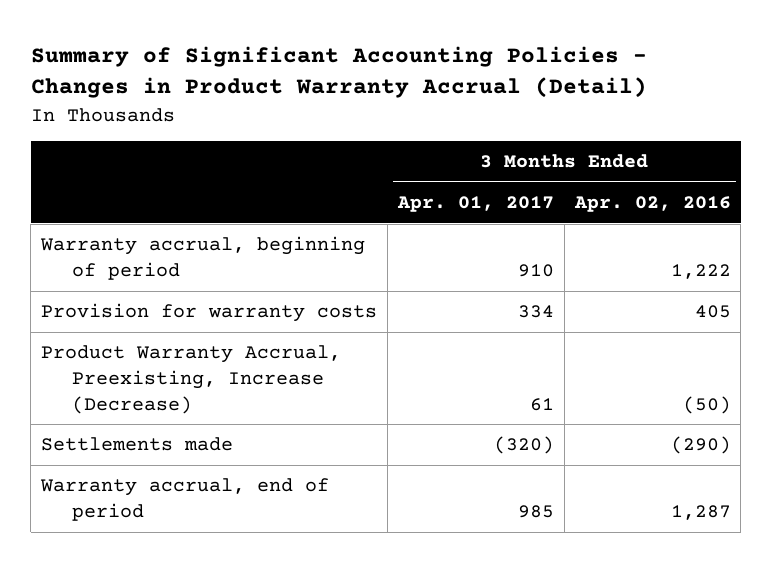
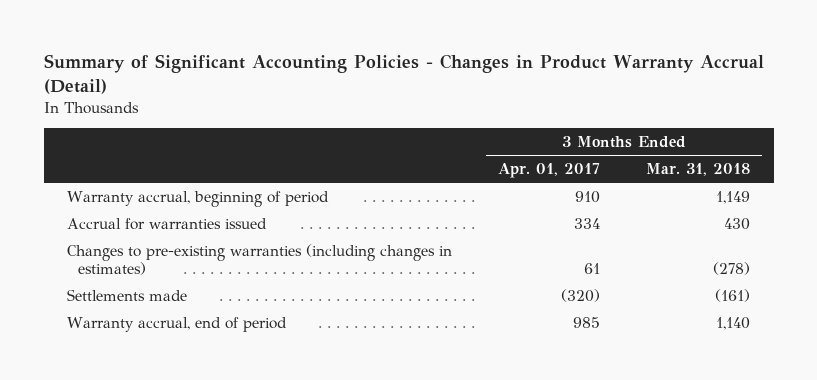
[573,196,731,213] Apr. 02, 2016 -> none
none -> [646,163,751,177] Mar. 31, 2018
[41,303,378,323] Provision for warranty costs -> [66,217,267,230] Accrual for warranties issued
[41,345,342,414] Product Warranty Accrual, Preexisting, Increase (Decrease) -> [66,243,452,276] Changes to pre-existing warranties (including changes in estimates)

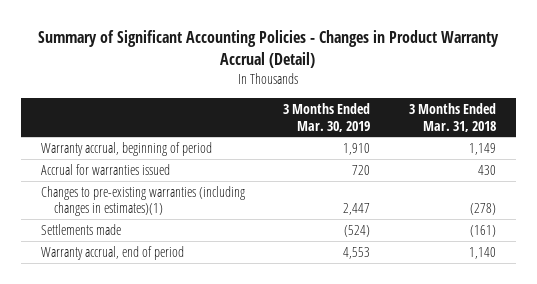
[498,163,601,179] Apr. 01, 2017 -> none
none -> [283,103,371,132] 3 Months Ended Mar. 30, 2019
[66,243,452,276] Changes to pre-existing warranties (including changes in estimates) -> [40,185,245,217] Changes to pre-existing warranties (including changes in estimates)(1)

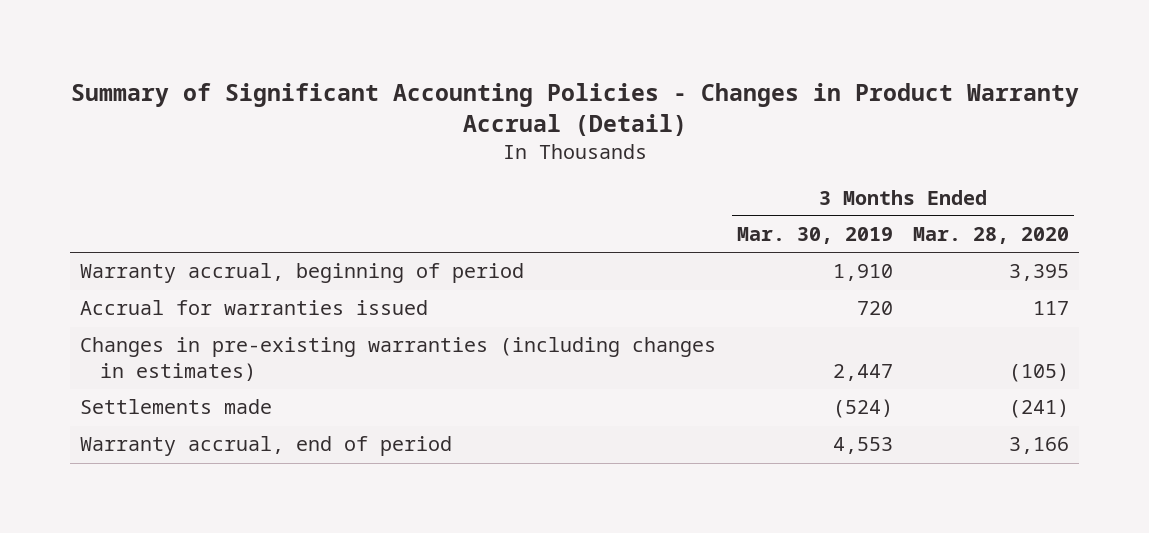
[409,103,497,132] 3 Months Ended Mar. 31, 2018 -> none
none -> [913,227,1070,245] Mar. 28, 2020
[40,185,245,217] Changes to pre-existing warranties (including changes in estimates)(1) -> [80,337,717,382] Changes in pre-existing warranties (including changes in estimates)

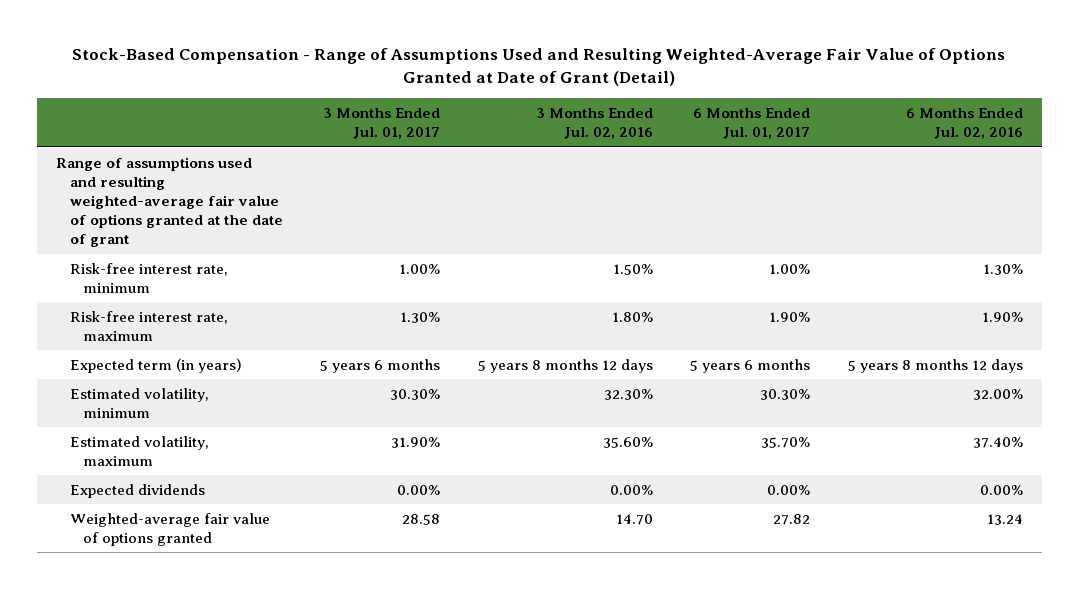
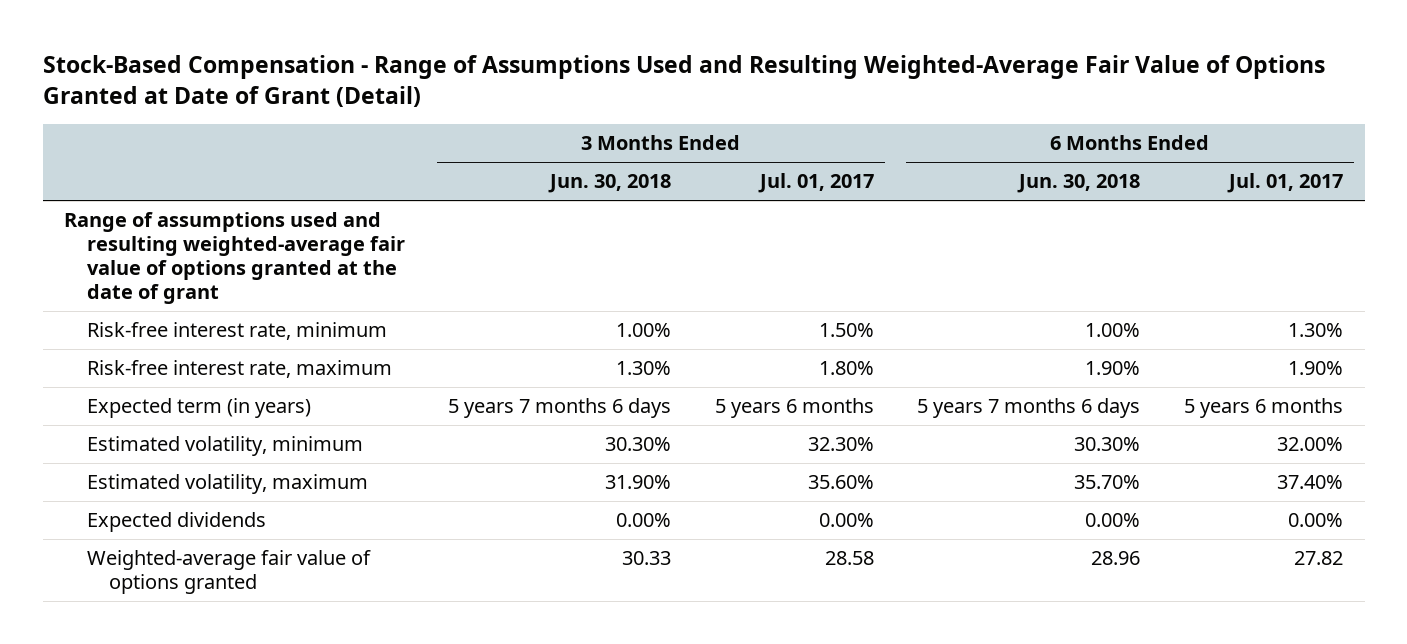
[535,107,653,139] 3 Months Ended Jul. 02, 2016 -> none
[905,107,1023,139] 6 Months Ended Jul. 02, 2016 -> none
none -> [548,174,672,194] Jun. 30, 2018
none -> [1017,174,1141,194] Jun. 30, 2018
[399,263,441,274] 1.00% -> [818,323,874,338] 1.50%
[769,263,811,274] 1.00% -> [1287,323,1343,338] 1.30%
[400,311,441,323] 1.30% -> [818,361,874,376] 1.80%
[390,388,441,400] 30.30% -> [807,437,874,452] 32.30%
[760,388,811,400] 30.30% -> [1276,437,1343,452] 32.00%
[391,436,441,448] 31.90% -> [807,475,874,490] 35.60%
[761,436,811,448] 35.70% -> [1276,475,1343,490] 37.40%

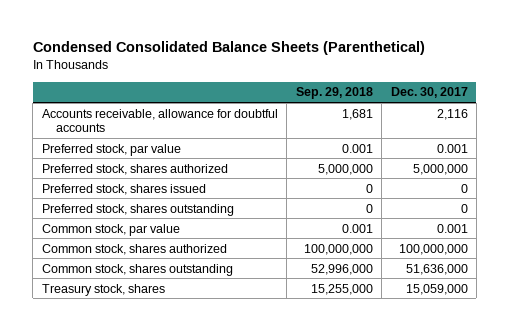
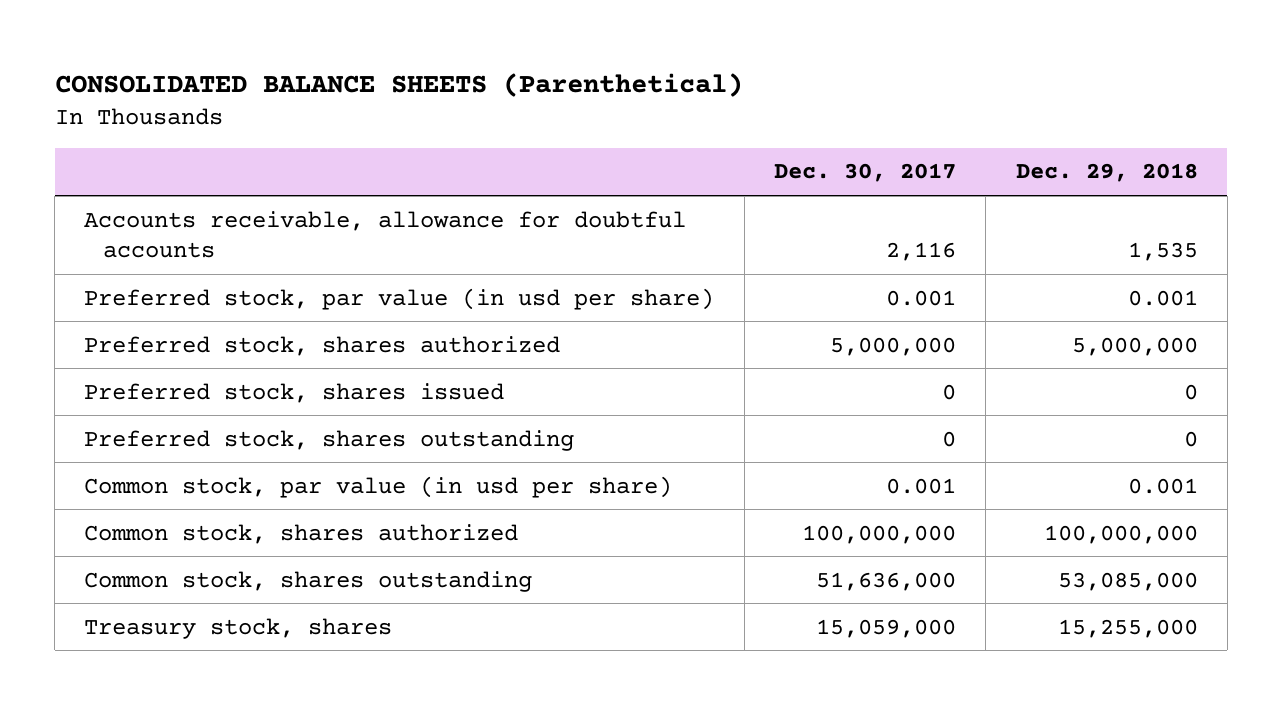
[32,41,425,56] Condensed Consolidated Balance Sheets (Parenthetical) -> [54,72,743,97] CONSOLIDATED BALANCE SHEETS (Parenthetical)
[295,87,373,100] Sep. 29, 2018 -> none
none -> [1015,163,1198,183] Dec. 29, 2018
[41,143,181,156] Preferred stock, par value -> [84,287,715,310] Preferred stock, par value (in usd per share)
[41,223,180,236] Common stock, par value -> [84,475,673,498] Common stock, par value (in usd per share)

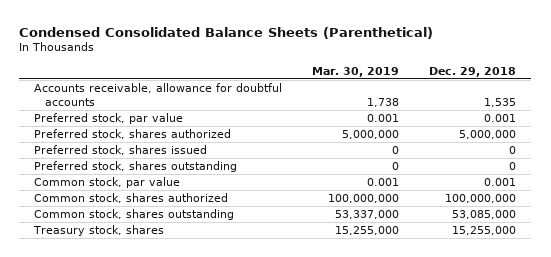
[54,72,743,97] CONSOLIDATED BALANCE SHEETS (Parenthetical) -> [19,26,434,39] Condensed Consolidated Balance Sheets (Parenthetical)
[774,163,957,183] Dec. 30, 2017 -> none
none -> [312,66,400,77] Mar. 30, 2019
[84,287,715,310] Preferred stock, par value (in usd per share) -> [34,113,184,125] Preferred stock, par value
[84,475,673,498] Common stock, par value (in usd per share) -> [34,177,181,189] Common stock, par value

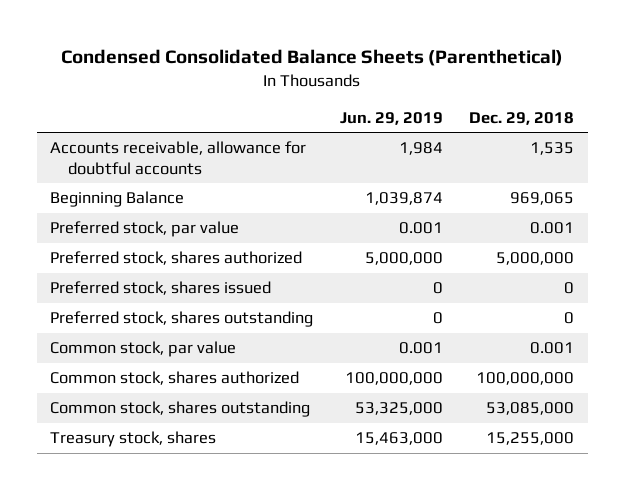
[312,66,400,77] Mar. 30, 2019 -> none
none -> [339,111,443,125] Jun. 29, 2019
none -> [50,191,185,208] Beginning Balance

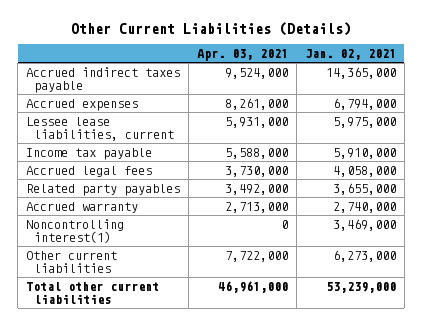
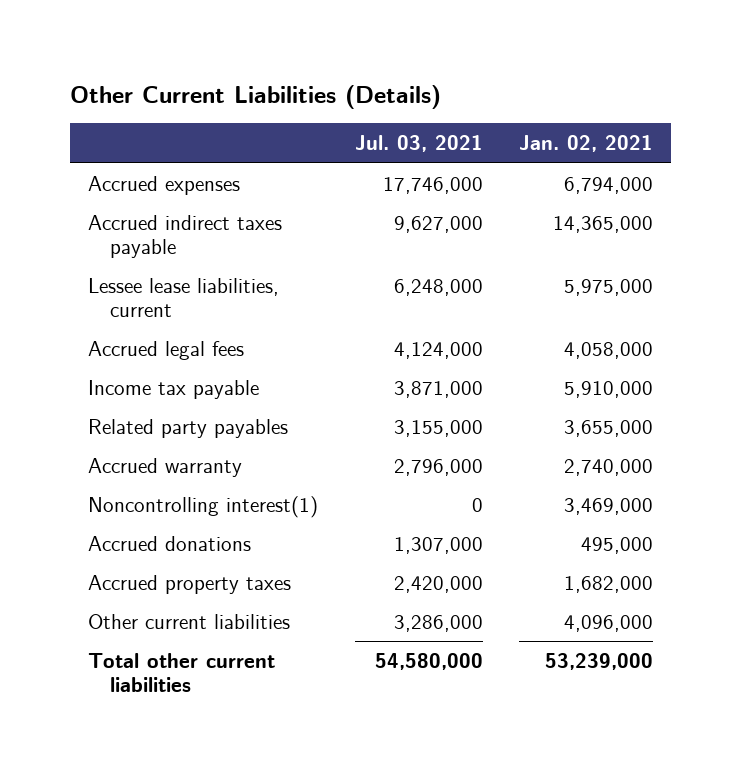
[196,49,288,62] Apr. 03, 2021 -> none
none -> [354,135,483,153] Jul. 03, 2021
[26,66,181,94] Accrued indirect taxes payable -> [88,214,283,258] Accrued indirect taxes payable
[26,147,153,160] Income tax payable -> [88,379,260,399] Income tax payable
none -> [88,535,252,551] Accrued donations
none -> [88,574,292,594] Accrued property taxes
[332,249,396,262] 6,273,000 -> [563,614,653,632] 4,096,000

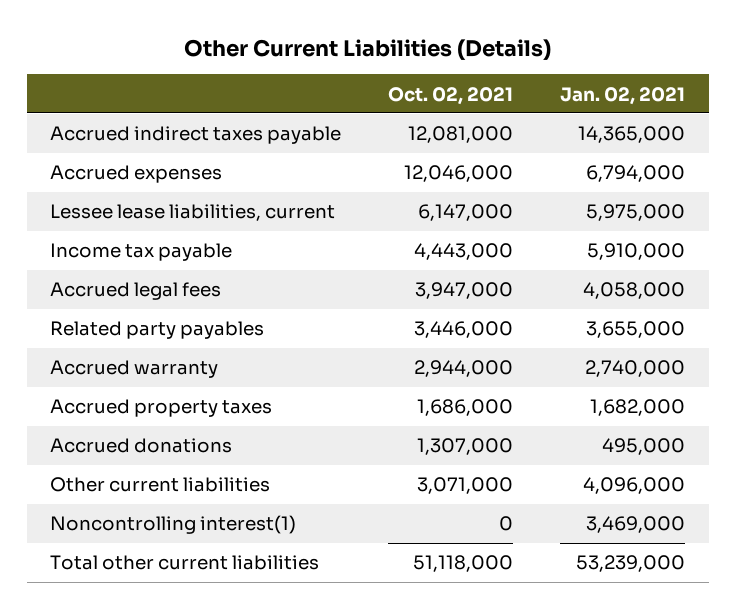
[354,135,483,153] Jul. 03, 2021 -> none
none -> [388,86,514,105] Oct. 02, 2021
[88,175,241,195] Accrued expenses -> [50,165,223,184] Accrued expenses
[88,340,245,360] Accrued legal fees -> [50,282,222,301] Accrued legal fees
[88,535,252,551] Accrued donations -> [50,438,233,454] Accrued donations
[88,495,319,518] Noncontrolling interest(1) -> [50,515,297,535] Noncontrolling interest(1)

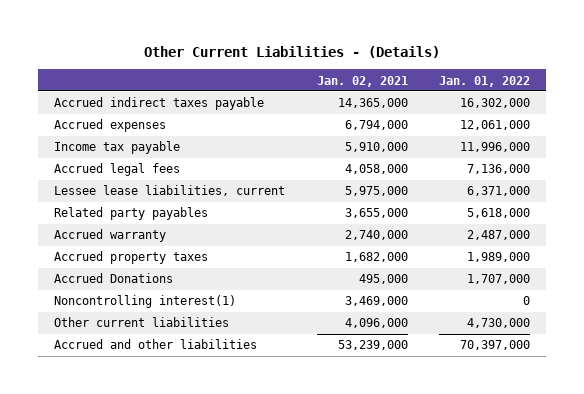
[183,38,551,60] Other Current Liabilities (Details) -> [144,46,441,59] Other Current Liabilities - (Details)
[388,86,514,105] Oct. 02, 2021 -> none
none -> [439,75,531,87] Jan. 01, 2022
[50,204,336,222] Lessee lease liabilities, current -> [53,185,285,197] Lessee lease liabilities, current
[50,438,233,454] Accrued donations -> [53,273,173,284] Accrued Donations
[50,477,271,493] Other current liabilities -> [53,317,229,328] Other current liabilities
[50,555,320,571] Total other current liabilities -> [53,339,257,350] Accrued and other liabilities

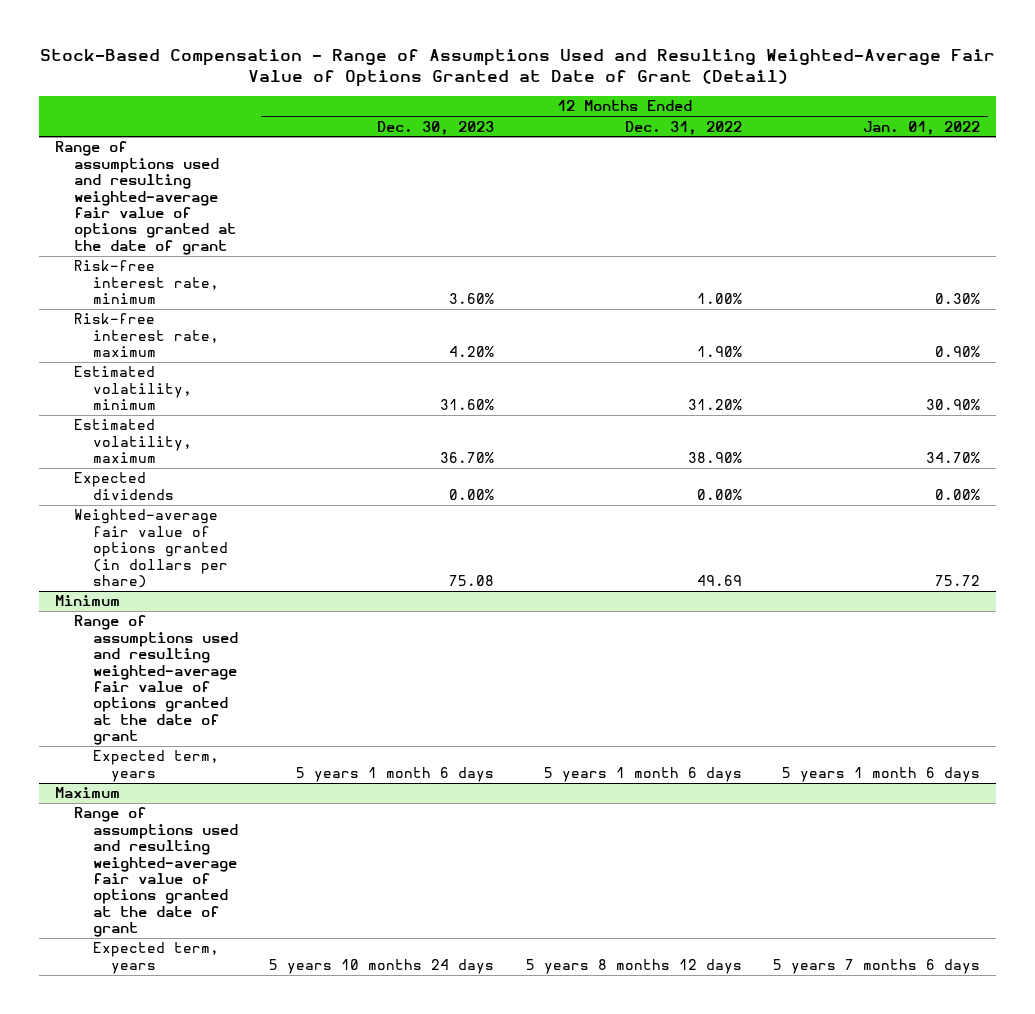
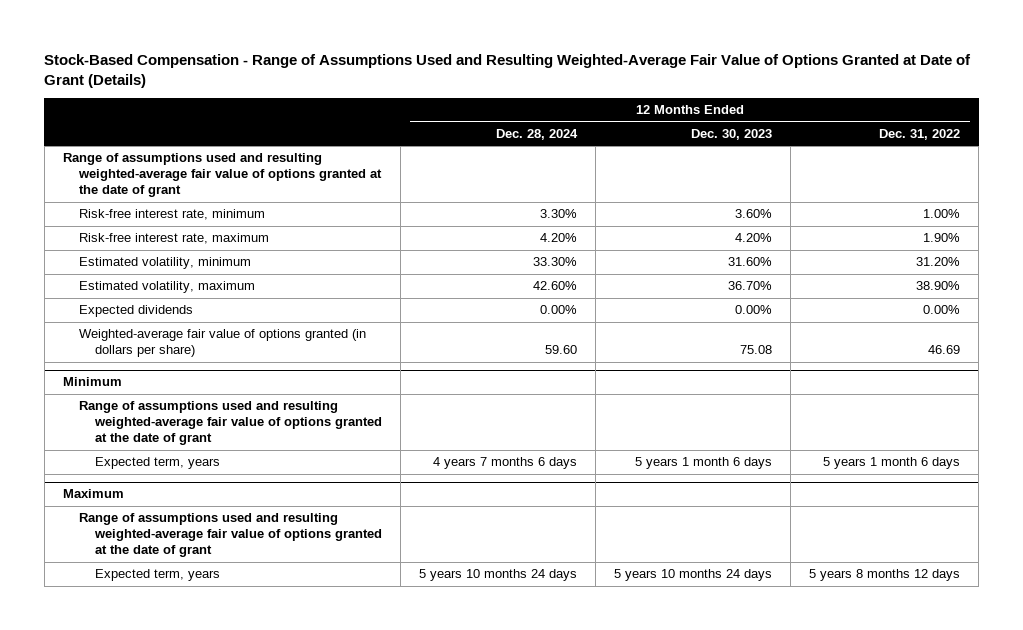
[39,48,995,88] Stock-Based Compensation - Range of Assumptions Used and Resulting Weighted-Average Fair Value of Options Granted at Date of Grant (Detail) -> [44,53,972,88] Stock-Based Compensation - Range of Assumptions Used and Resulting Weighted-Average Fair Value of Options Granted at Date of Grant (Details)
[863,120,981,135] Jan. 01, 2022 -> none
none -> [496,128,579,140] Dec. 28, 2024
[696,575,742,587] 49.69 -> [928,345,961,355] 46.69

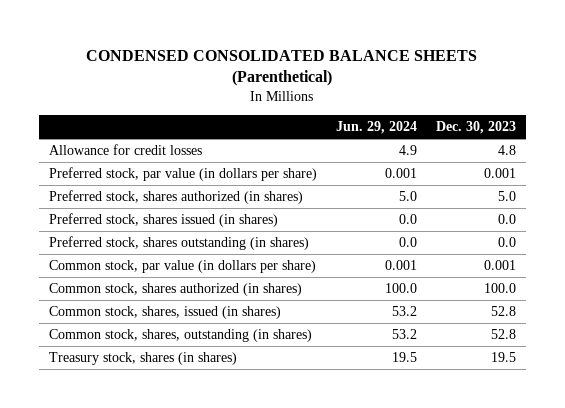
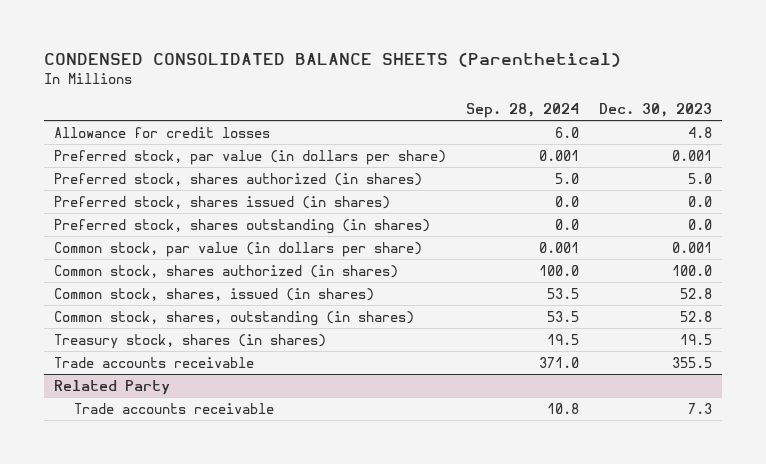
[335,121,417,135] Jun. 29, 2024 -> none
none -> [465,102,579,118] Sep. 28, 2024
none -> [53,356,254,368] Trade accounts receivable
none -> [53,379,170,395] Related Party
none -> [73,402,274,414] Trade accounts receivable

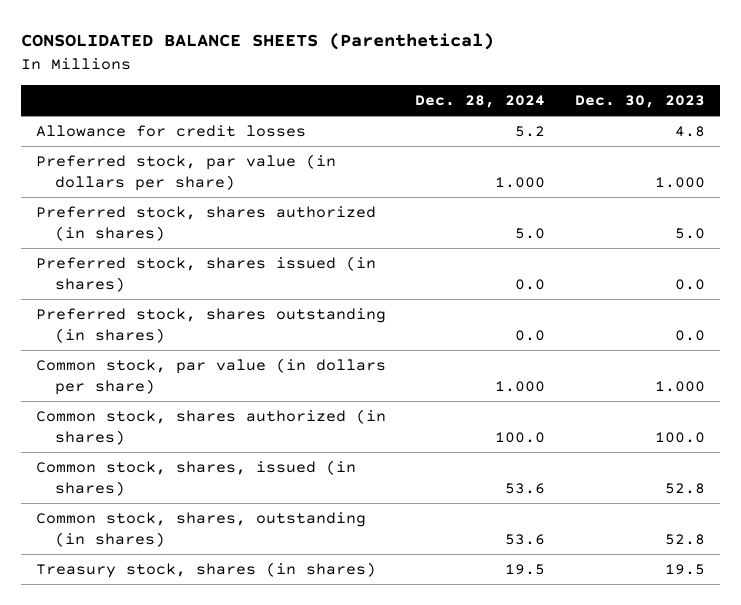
[43,53,621,68] CONDENSED CONSOLIDATED BALANCE SHEETS (Parenthetical) -> [20,33,494,51] CONSOLIDATED BALANCE SHEETS (Parenthetical)
[465,102,579,118] Sep. 28, 2024 -> none
none -> [415,95,546,109] Dec. 28, 2024
[672,149,713,161] 0.001 -> [655,176,706,188] 1.000
[672,241,713,253] 0.001 -> [655,380,706,392] 1.000
[53,356,254,368] Trade accounts receivable -> none
[53,379,170,395] Related Party -> none
[73,402,274,414] Trade accounts receivable -> none

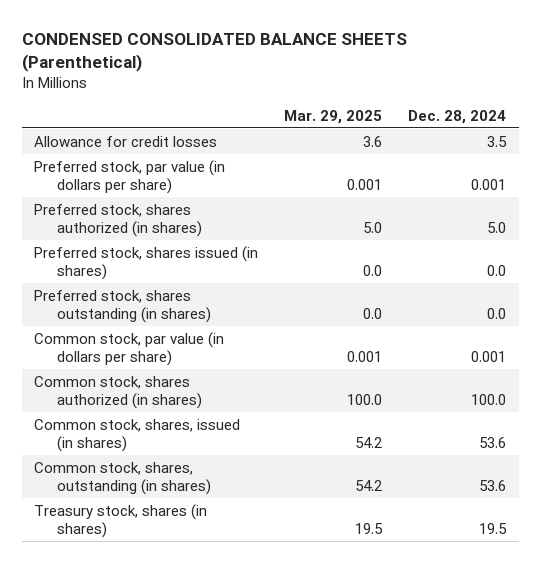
[20,33,494,51] CONSOLIDATED BALANCE SHEETS (Parenthetical) -> [21,32,407,72] CONDENSED CONSOLIDATED BALANCE SHEETS (Parenthetical)
[575,95,706,109] Dec. 30, 2023 -> none
none -> [284,109,383,124] Mar. 29, 2025
[515,125,546,137] 5.2 -> [486,135,507,147] 3.5
[495,176,546,188] 1.000 -> [470,178,506,190] 0.001
[495,380,546,392] 1.000 -> [470,350,506,362] 0.001

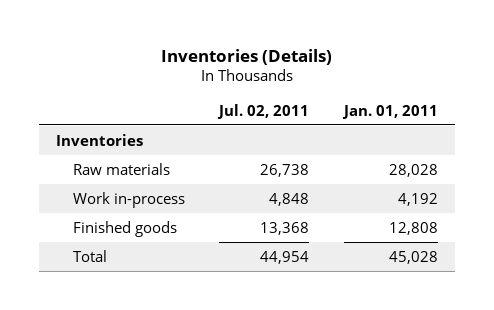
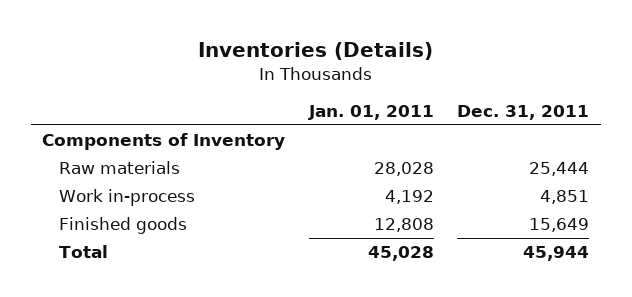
[217,103,310,119] Jul. 02, 2011 -> none
none -> [457,105,590,121] Dec. 31, 2011
[55,133,143,146] Inventories -> [42,133,286,151] Components of Inventory

